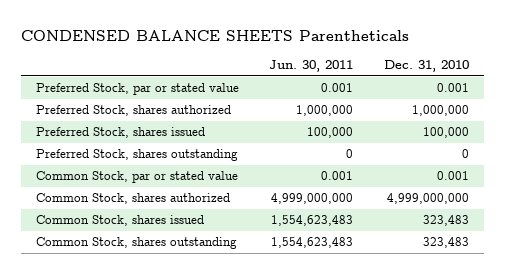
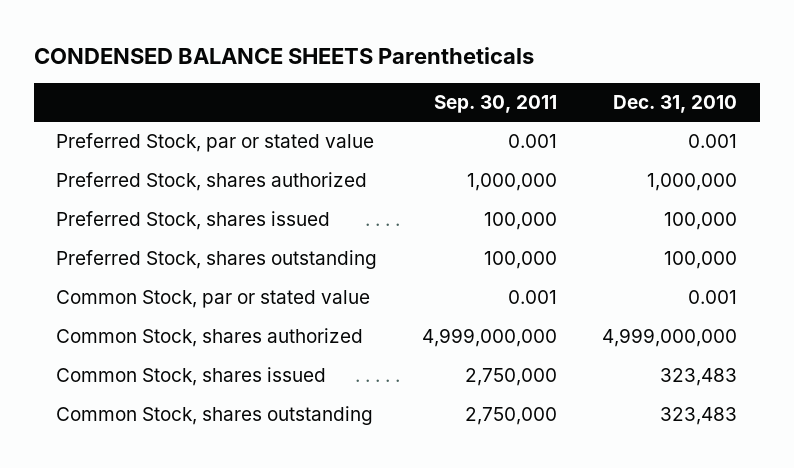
[269,60,354,73] Jun. 30, 2011 -> none
none -> [434,95,558,114] Sep. 30, 2011
[461,149,469,159] 0 -> [664,251,738,270] 100,000

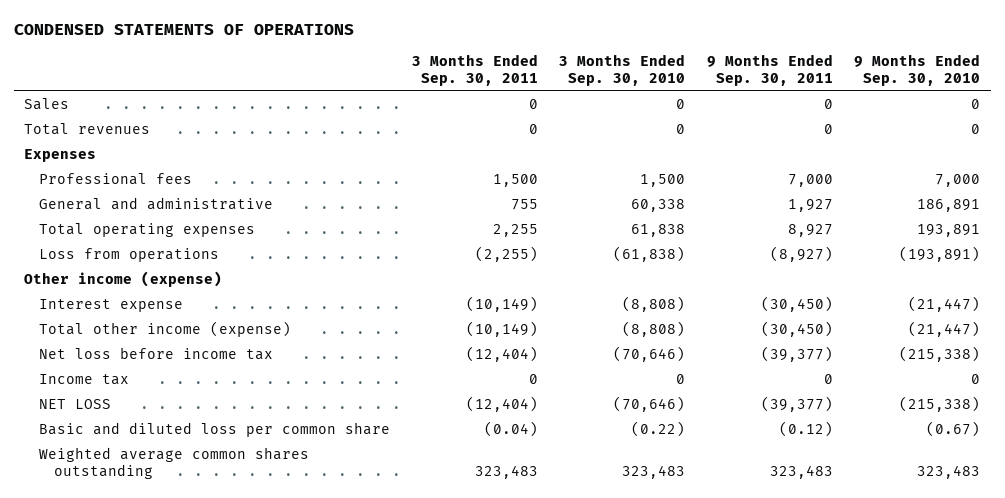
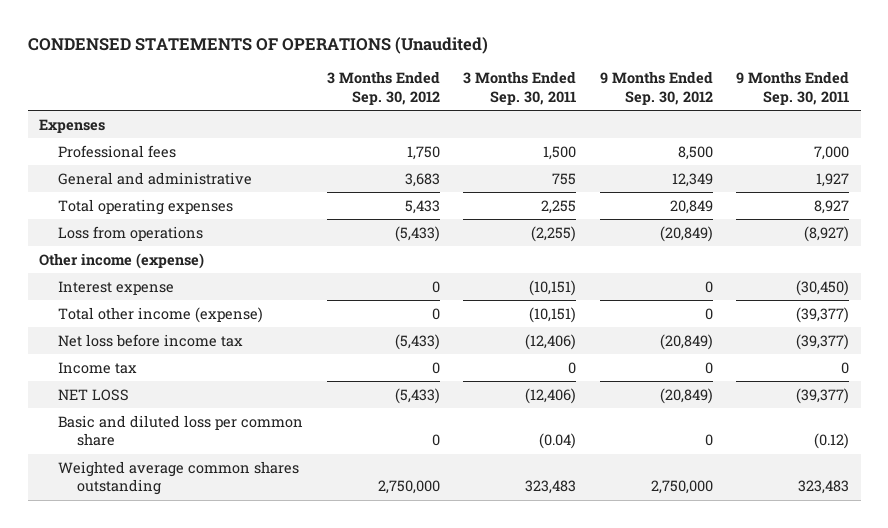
[13,23,354,35] CONDENSED STATEMENTS OF OPERATIONS -> [27,37,488,55] CONDENSED STATEMENTS OF OPERATIONS (Unaudited)
[559,54,686,86] 3 Months Ended Sep. 30, 2010 -> none
[854,54,981,86] 9 Months Ended Sep. 30, 2010 -> none
none -> [326,71,440,105] 3 Months Ended Sep. 30, 2012
none -> [599,71,713,105] 9 Months Ended Sep. 30, 2012
[24,98,70,111] Sales -> none
[24,123,151,136] Total revenues -> none
[465,296,538,313] (10,149) -> [529,279,577,296] (10,151)
[465,321,538,338] (10,149) -> [529,306,577,323] (10,151)
[760,321,833,338] (30,450) -> [796,306,850,323] (39,377)
[465,346,538,363] (12,404) -> [525,333,577,350] (12,406)
[465,396,538,413] (12,404) -> [525,387,577,404] (12,406)

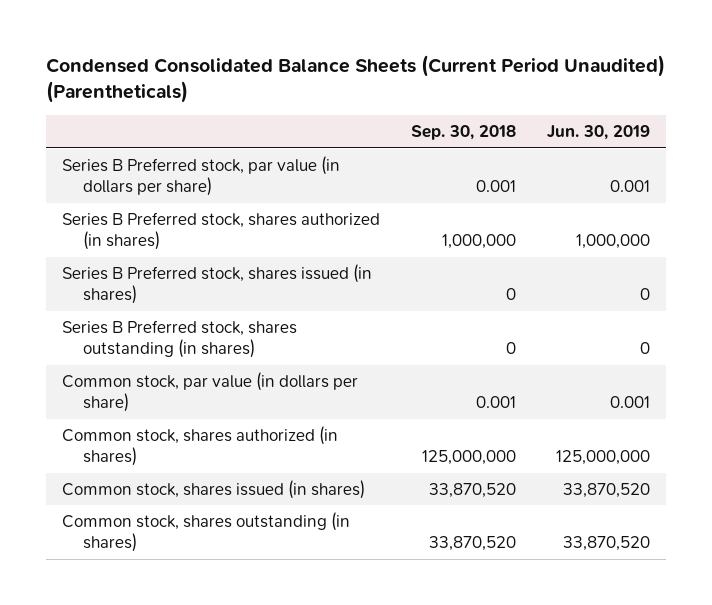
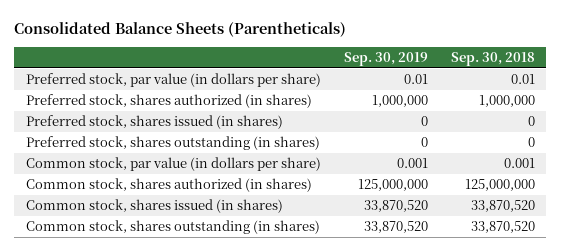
[45,55,665,104] Condensed Consolidated Balance Sheets (Current Period Unaudited) (Parentheticals) -> [14,22,347,38] Consolidated Balance Sheets (Parentheticals)
[547,125,651,141] Jun. 30, 2019 -> none
none -> [343,52,428,67] Sep. 30, 2019
[61,155,340,197] Series B Preferred stock, par value (in dollars per share) -> [25,73,321,88] Preferred stock, par value (in dollars per share)
[475,180,516,193] 0.001 -> [510,74,535,85] 0.01
[61,211,380,251] Series B Preferred stock, shares authorized (in shares) -> [25,94,312,109] Preferred stock, shares authorized (in shares)
[61,263,372,305] Series B Preferred stock, shares issued (in shares) -> [25,115,283,130] Preferred stock, shares issued (in shares)
[61,319,297,359] Series B Preferred stock, shares outstanding (in shares) -> [25,136,320,151] Preferred stock, shares outstanding (in shares)

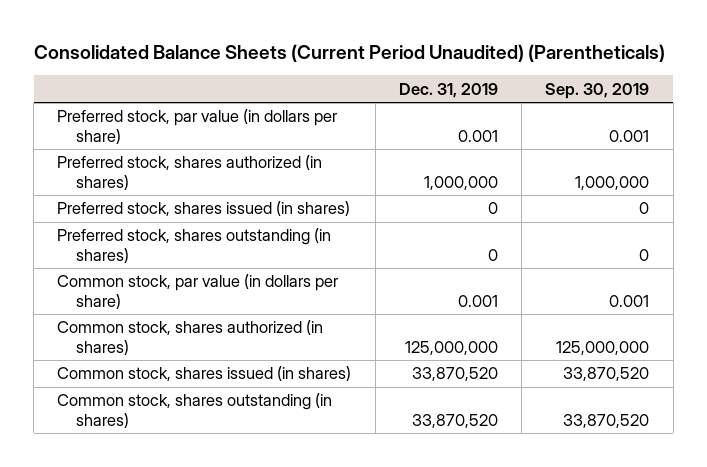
[14,22,347,38] Consolidated Balance Sheets (Parentheticals) -> [33,43,665,62] Consolidated Balance Sheets (Current Period Unaudited) (Parentheticals)
[450,52,535,67] Sep. 30, 2018 -> none
none -> [398,82,498,98] Dec. 31, 2019
[403,74,428,85] 0.01 -> [609,129,650,142] 0.001

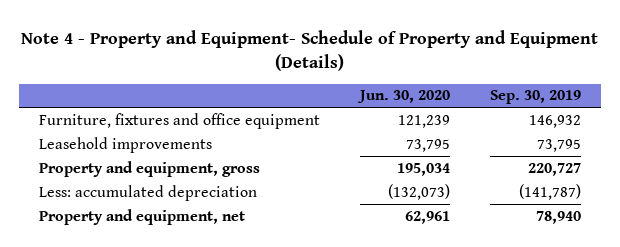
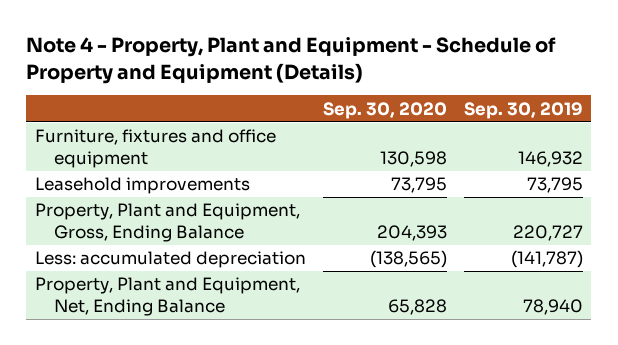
[21,29,599,72] Note 4 - Property and Equipment- Schedule of Property and Equipment (Details) -> [26,37,557,84] Note 4 - Property, Plant and Equipment - Schedule of Property and Equipment (Details)
[357,90,451,104] Jun. 30, 2020 -> none
none -> [322,101,447,119] Sep. 30, 2020
[39,160,261,177] Property and equipment, gross -> [34,203,300,243] Property, Plant and Equipment, Gross, Ending Balance
[39,208,246,225] Property and equipment, net -> [34,277,300,317] Property, Plant and Equipment, Net, Ending Balance

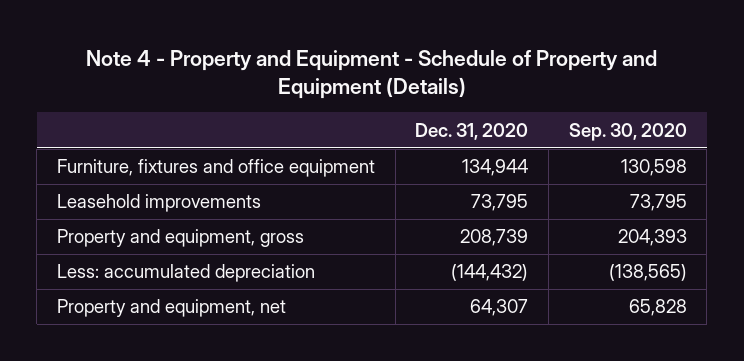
[26,37,557,84] Note 4 - Property, Plant and Equipment - Schedule of Property and Equipment (Details) -> [85,49,657,100] Note 4 - Property and Equipment - Schedule of Property and Equipment (Details)
[463,101,583,119] Sep. 30, 2019 -> none
none -> [415,122,529,140] Dec. 31, 2020
[34,203,300,243] Property, Plant and Equipment, Gross, Ending Balance -> [57,229,305,248] Property and equipment, gross
[34,277,300,317] Property, Plant and Equipment, Net, Ending Balance -> [57,299,287,318] Property and equipment, net

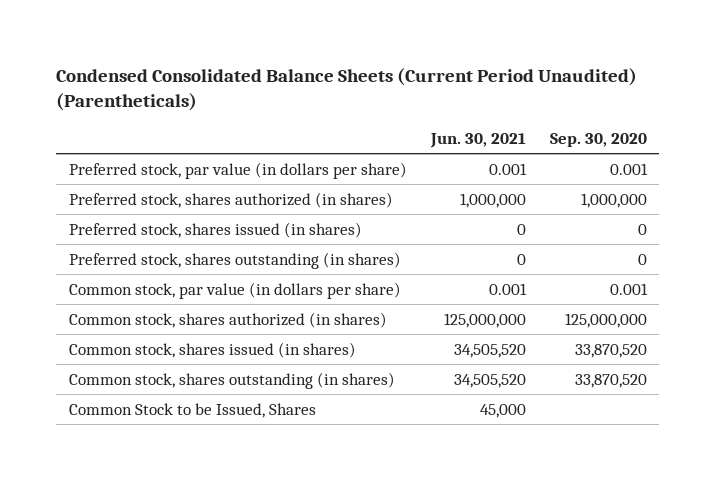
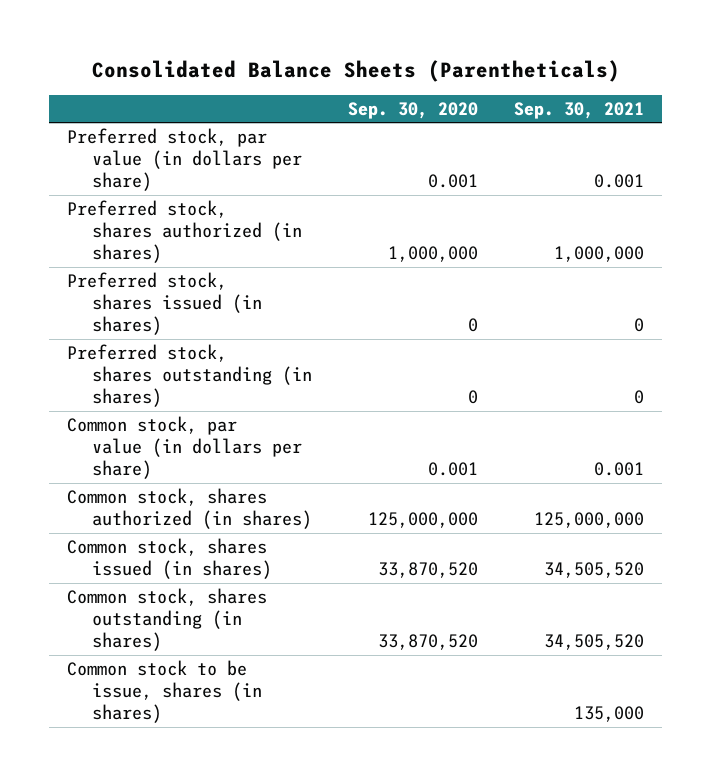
[56,67,638,112] Condensed Consolidated Balance Sheets (Current Period Unaudited) (Parentheticals) -> [91,59,620,82] Consolidated Balance Sheets (Parentheticals)
[429,132,526,148] Jun. 30, 2021 -> none
none -> [514,101,645,119] Sep. 30, 2021
[68,402,316,418] Common Stock to be Issued, Shares -> [67,659,262,724] Common stock to be issue, shares (in shares)

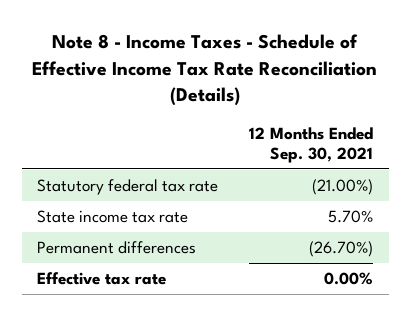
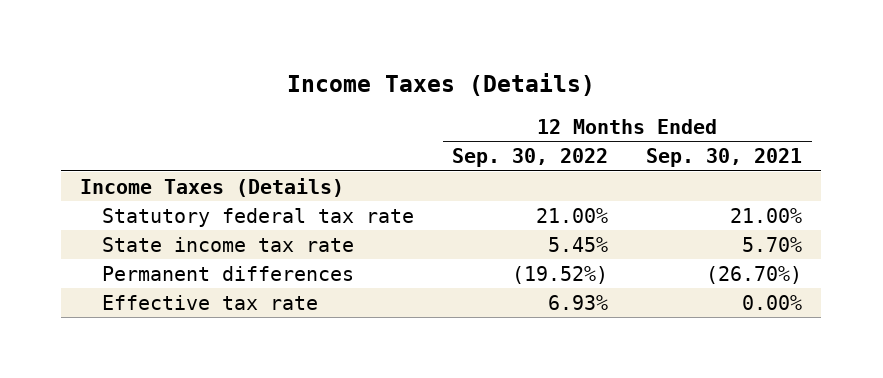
[32,34,378,107] Note 8 - Income Taxes - Schedule of Effective Income Tax Rate Reconciliation (Details) -> [287,73,596,97] Income Taxes (Details)
none -> [452,148,609,168] Sep. 30, 2022
none -> [80,177,345,197] Income Taxes (Details)
[312,178,374,195] (21.00%) -> [730,207,803,223] 21.00%

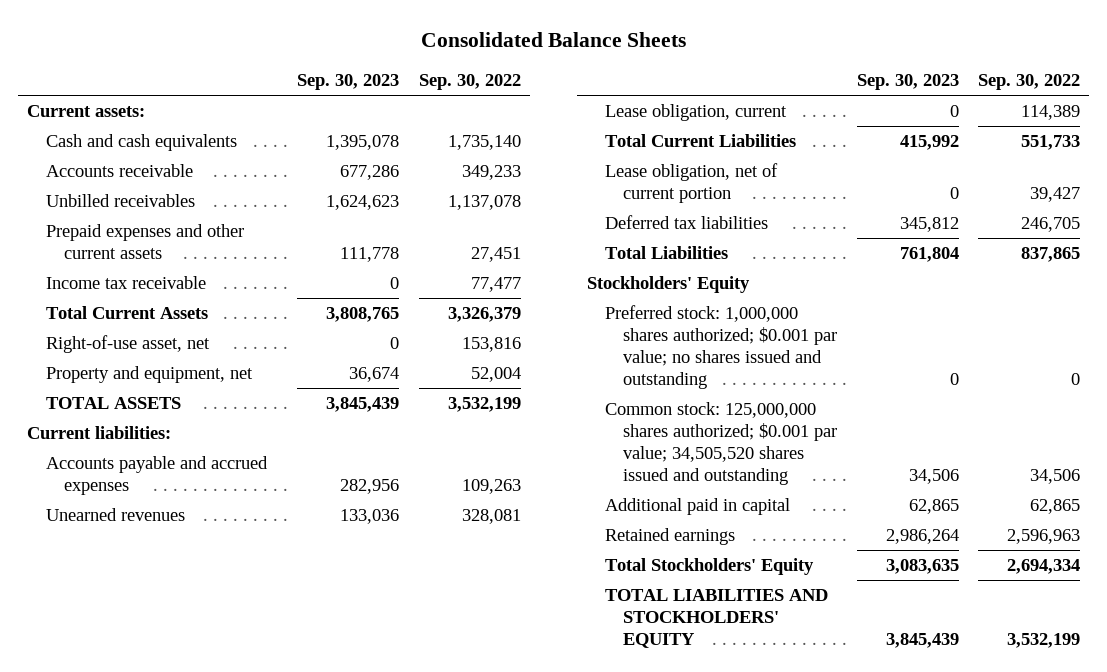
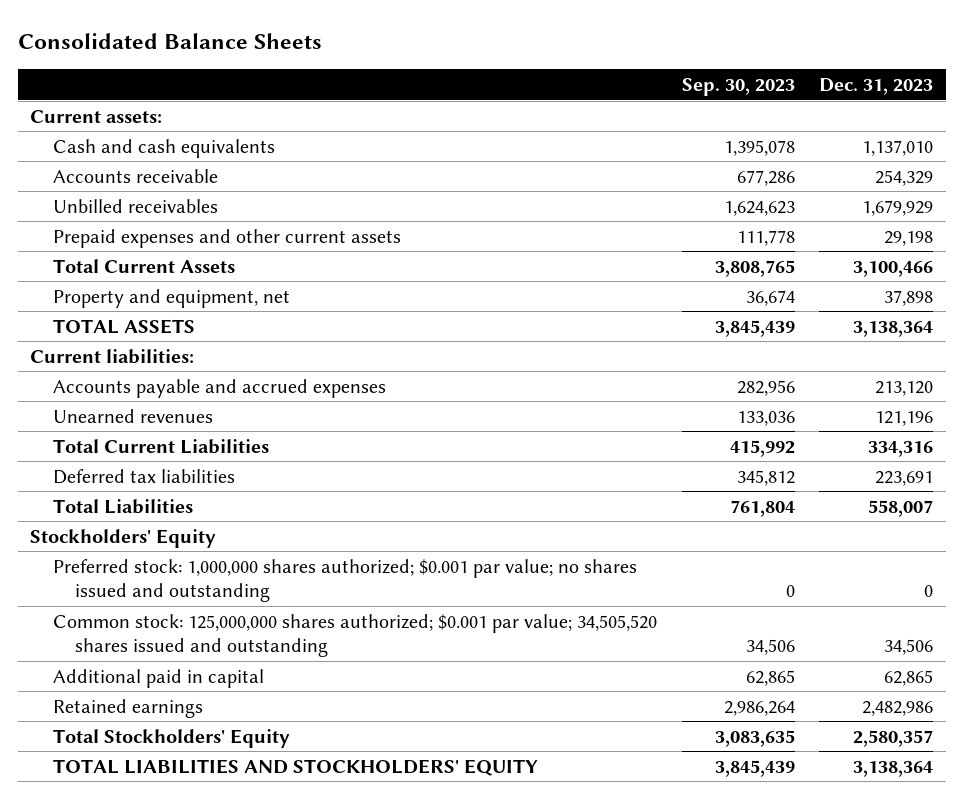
[418,74,521,91] Sep. 30, 2022 -> none
none -> [819,78,934,96] Dec. 31, 2023
[45,275,206,289] Income tax receivable -> none
[45,334,210,353] Right-of-use asset, net -> none
[604,103,787,121] Lease obligation, current -> none
[604,162,778,203] Lease obligation, net of current portion -> none

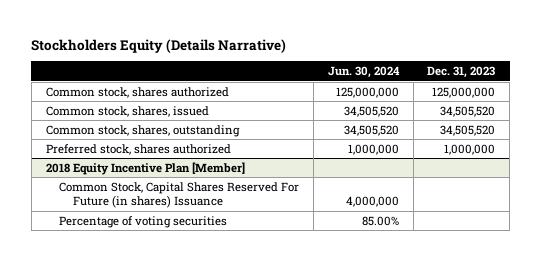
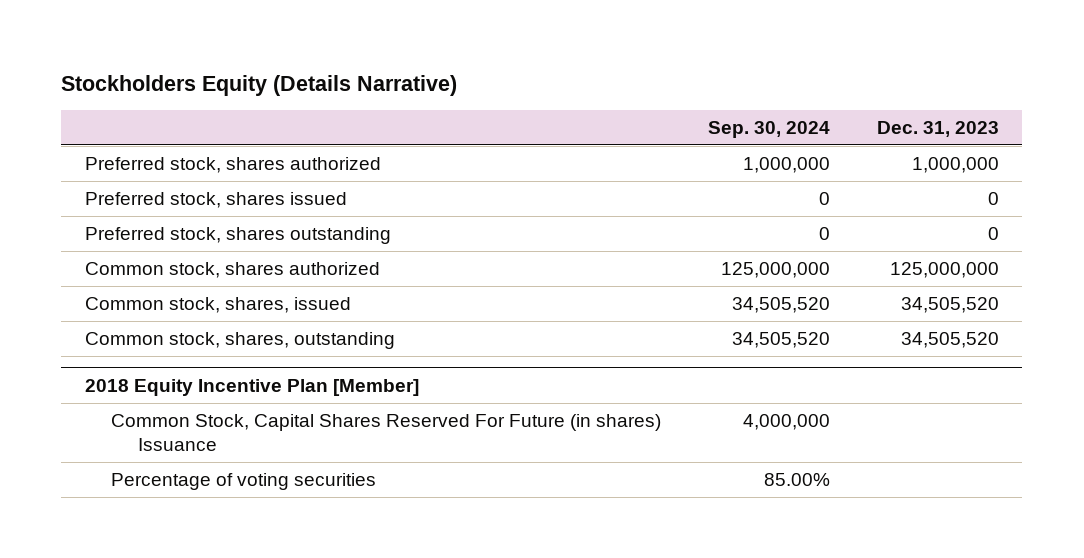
[327,66,400,79] Jun. 30, 2024 -> none
none -> [707,120,830,138] Sep. 30, 2024
[45,143,231,155] Preferred stock, shares authorized -> [84,157,381,174] Preferred stock, shares authorized
none -> [84,192,347,209] Preferred stock, shares issued
none -> [84,227,391,245] Preferred stock, shares outstanding

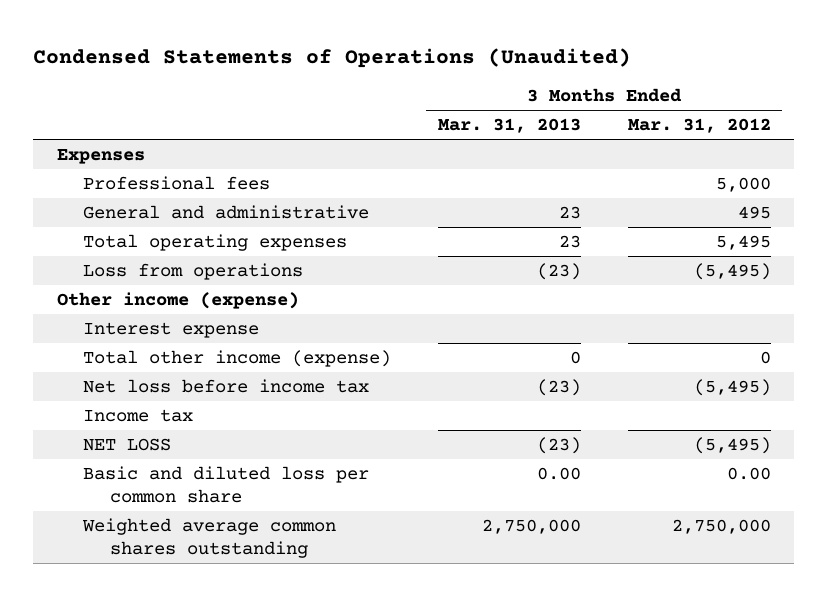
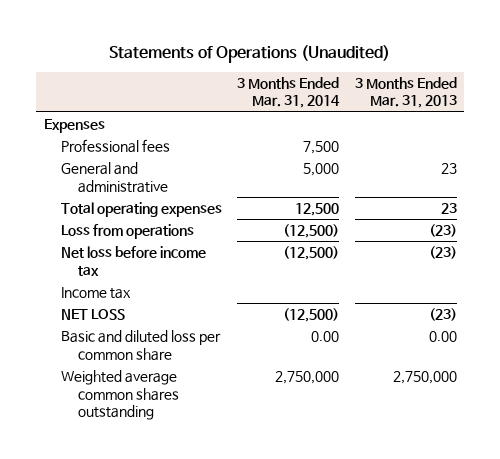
[33,47,632,68] Condensed Statements of Operations (Unaudited) -> [109,44,391,63] Statements of Operations (Unaudited)
[627,118,771,134] Mar. 31, 2012 -> none
none -> [237,76,341,109] 3 Months Ended Mar. 31, 2014
[56,291,299,309] Other income (expense) -> none
[83,321,260,338] Interest expense -> none
[83,349,392,367] Total other income (expense) -> none

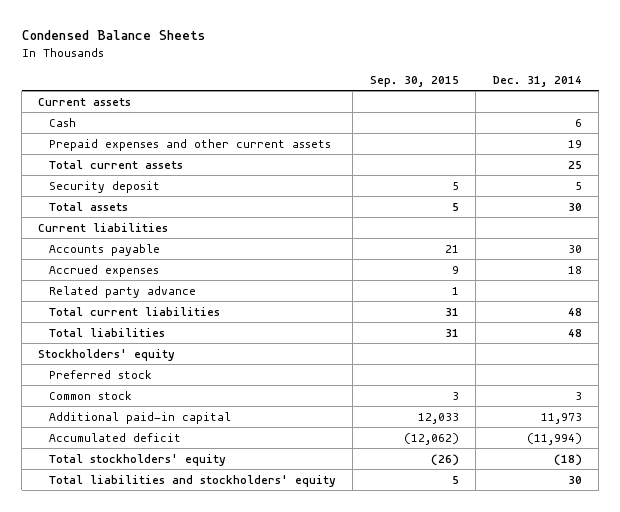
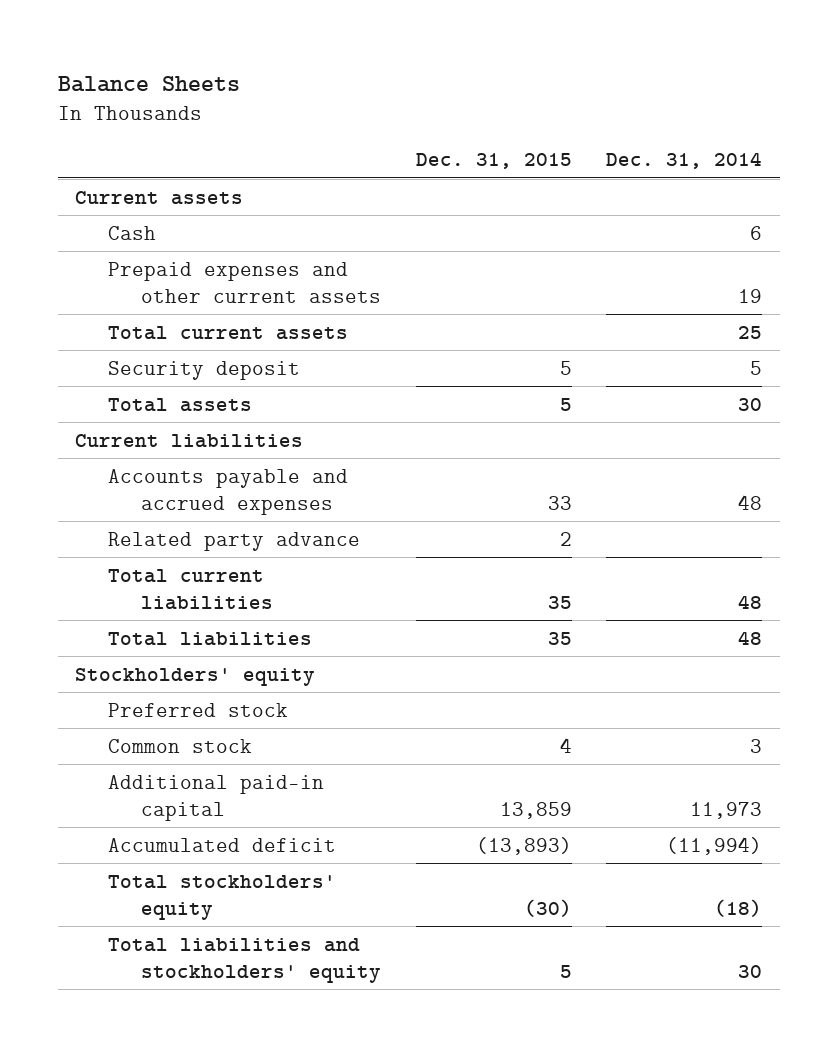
[21,30,205,41] Condensed Balance Sheets -> [57,76,240,93] Balance Sheets
[369,75,459,87] Sep. 30, 2015 -> none
none -> [415,153,572,170] Dec. 31, 2015
[49,243,161,256] Accounts payable -> none
[49,264,160,277] Accrued expenses -> none
none -> [108,468,349,515] Accounts payable and accrued expenses

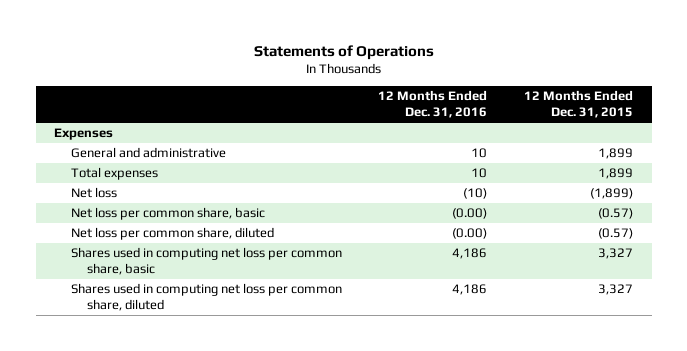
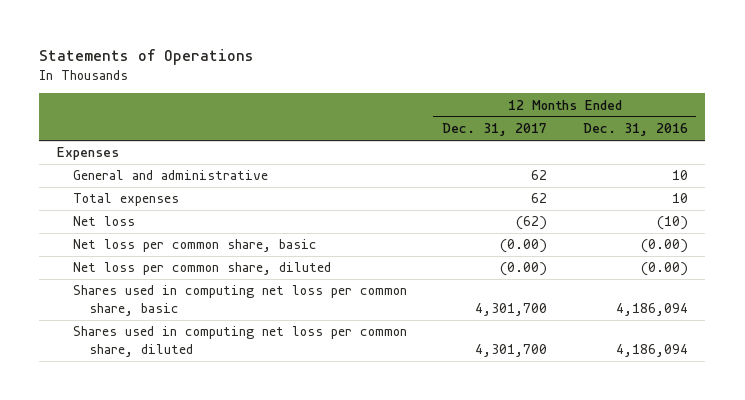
[524,90,634,119] 12 Months Ended Dec. 31, 2015 -> none
none -> [442,123,548,137] Dec. 31, 2017
[452,248,488,260] 4,186 -> [615,303,688,317] 4,186,094
[452,284,488,296] 4,186 -> [615,344,688,358] 4,186,094

